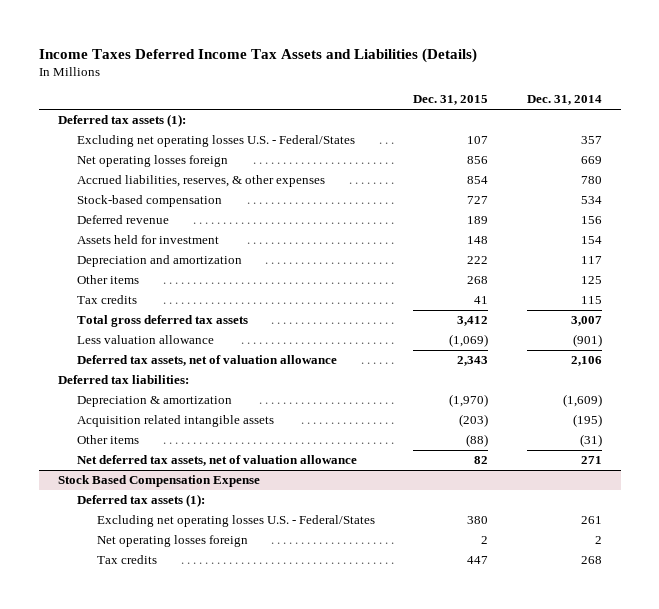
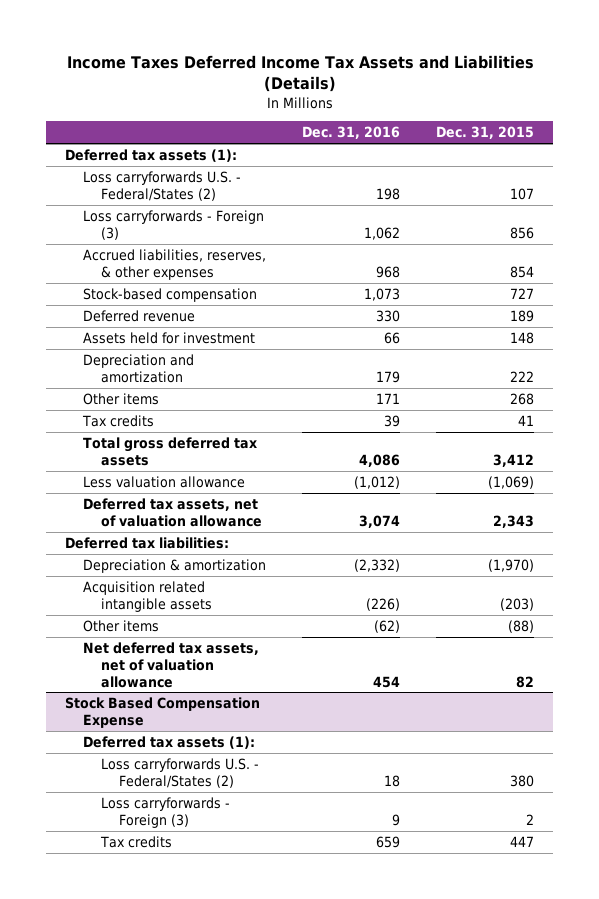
[526,95,602,106] Dec. 31, 2014 -> none
none -> [302,126,401,140] Dec. 31, 2016
[77,135,356,148] Excluding net operating losses U.S. - Federal/States -> [82,170,241,201] Loss carryforwards U.S. - Federal/States (2)
[77,155,229,168] Net operating losses foreign -> [82,209,264,240] Loss carryforwards - Foreign (3)
[97,515,376,528] Excluding net operating losses U.S. - Federal/States -> [100,757,259,788] Loss carryforwards U.S. - Federal/States (2)
[97,535,249,548] Net operating losses foreign -> [100,796,230,828] Loss carryforwards - Foreign (3)

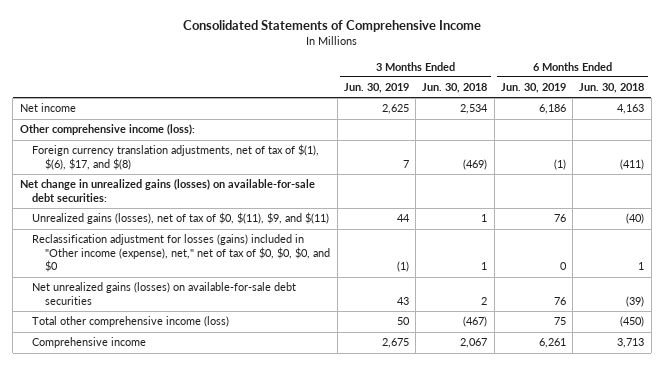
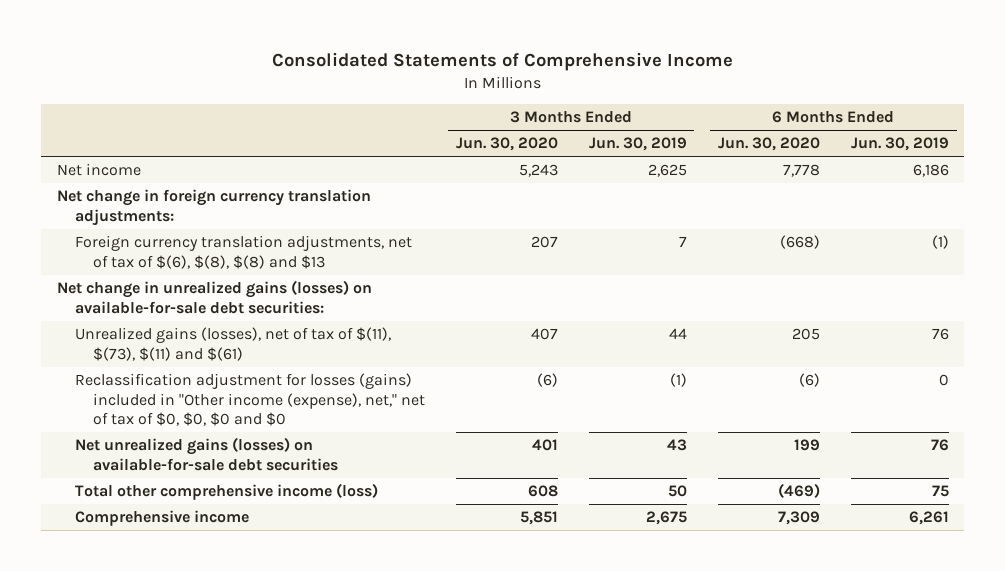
[422,83,488,94] Jun. 30, 2018 -> none
[579,83,645,94] Jun. 30, 2018 -> none
none -> [455,137,558,152] Jun. 30, 2020
none -> [717,137,820,152] Jun. 30, 2020
[19,124,195,136] Other comprehensive income (loss): -> none
none -> [56,189,371,226] Net change in foreign currency translation adjustments:
[32,144,320,170] Foreign currency translation adjustments, net of tax of $(1), $(6), $17, and $(8) -> [74,235,412,269] Foreign currency translation adjustments, net of tax of $(6), $(8), $(8) and $13
[32,212,330,225] Unrealized gains (losses), net of tax of $0, $(11), $9, and $(11) -> [74,327,391,361] Unrealized gains (losses), net of tax of $(11), $(73), $(11) and $(61)
[32,234,331,273] Reclassification adjustment for losses (gains) included in "Other income (expense), net," net of tax of $0, $0, $0, and $0 -> [74,373,425,427] Reclassification adjustment for losses (gains) included in "Other income (expense), net," net of tax of $0, $0, $0 and $0

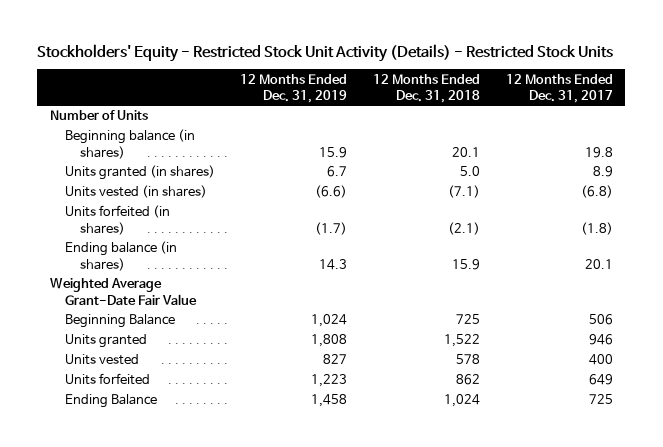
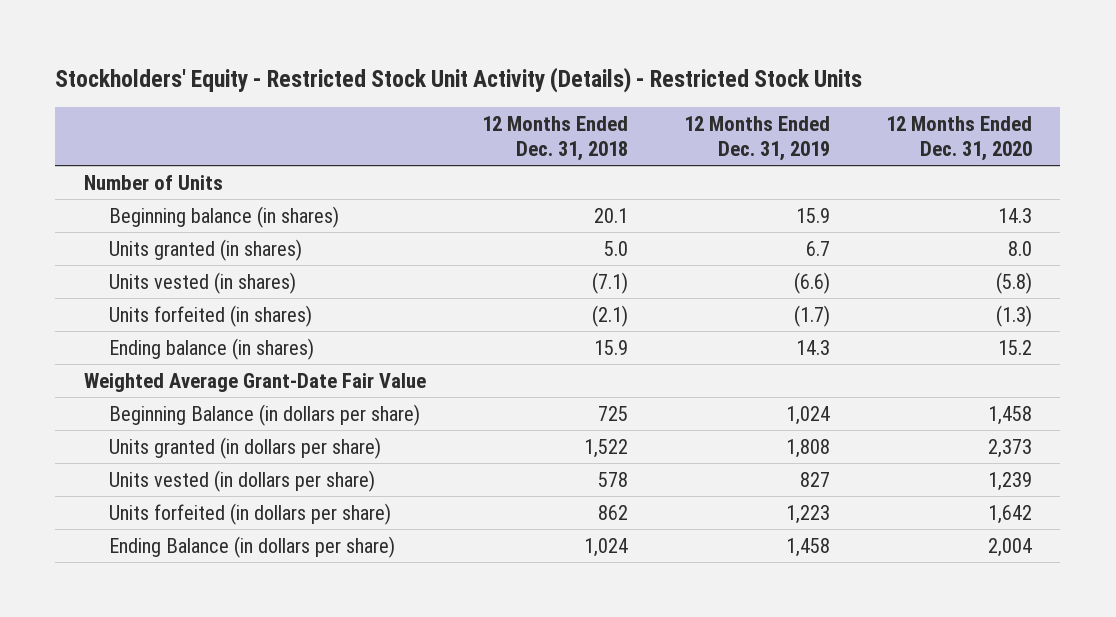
[505,73,613,103] 12 Months Ended Dec. 31, 2017 -> none
none -> [886,115,1033,162] 12 Months Ended Dec. 31, 2020
[64,314,175,329] Beginning Balance -> [108,403,420,426] Beginning Balance (in dollars per share)
[64,334,147,349] Units granted -> [108,436,381,459] Units granted (in dollars per share)
[64,354,139,366] Units vested -> [108,469,375,492] Units vested (in dollars per share)
[64,373,150,386] Units forfeited -> [108,502,391,525] Units forfeited (in dollars per share)
[64,394,157,409] Ending Balance -> [108,535,395,558] Ending Balance (in dollars per share)

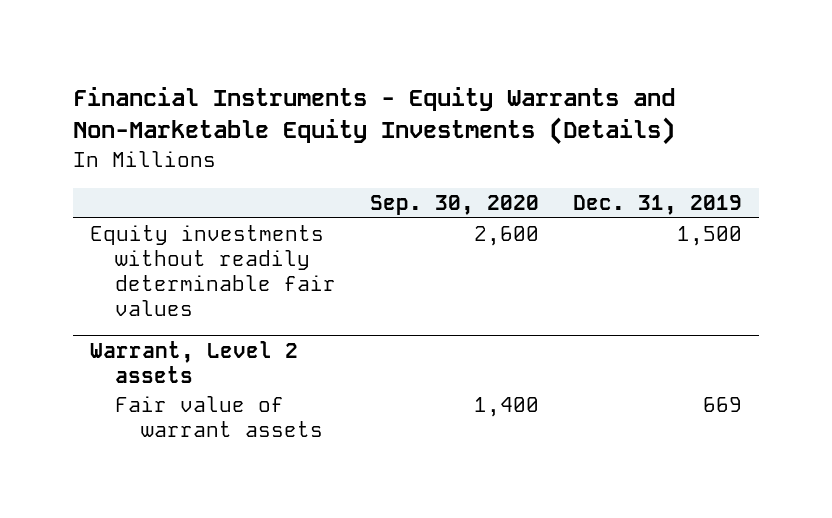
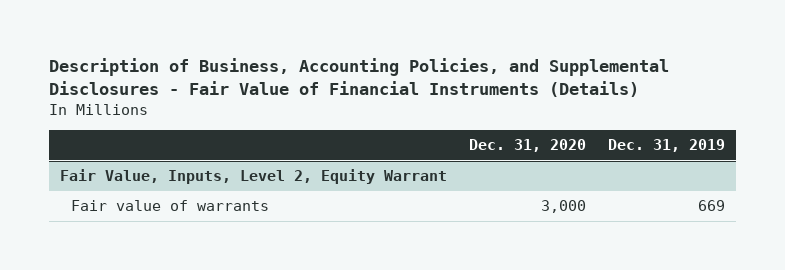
[72,86,675,146] Financial Instruments - Equity Warrants and Non-Marketable Equity Investments (Details) -> [49,58,670,98] Description of Business, Accounting Policies, and Supplemental Disclosures - Fair Value of Financial Instruments (Details)
[370,195,540,216] Sep. 30, 2020 -> none
none -> [469,139,587,153] Dec. 31, 2020
[89,225,337,316] Equity investments without readily determinable fair values -> none
[89,340,298,383] Warrant, Level 2 assets -> none
none -> [60,169,448,185] Fair Value, Inputs, Level 2, Equity Warrant
[115,396,323,438] Fair value of warrant assets -> [70,200,269,212] Fair value of warrants

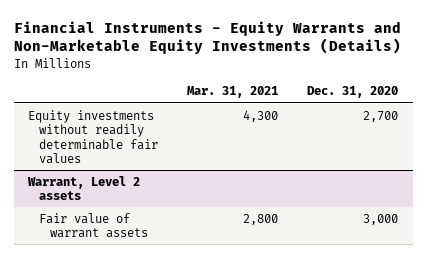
[49,58,670,98] Description of Business, Accounting Policies, and Supplemental Disclosures - Fair Value of Financial Instruments (Details) -> [13,20,401,55] Financial Instruments - Equity Warrants and Non-Marketable Equity Investments (Details)
[608,139,726,153] Dec. 31, 2019 -> none
none -> [187,86,279,99] Mar. 31, 2021
[60,169,448,185] Fair Value, Inputs, Level 2, Equity Warrant -> none
none -> [28,109,159,165] Equity investments without readily determinable fair values
none -> [27,175,141,201] Warrant, Level 2 assets
[70,200,269,212] Fair value of warrants -> [39,212,149,239] Fair value of warrant assets

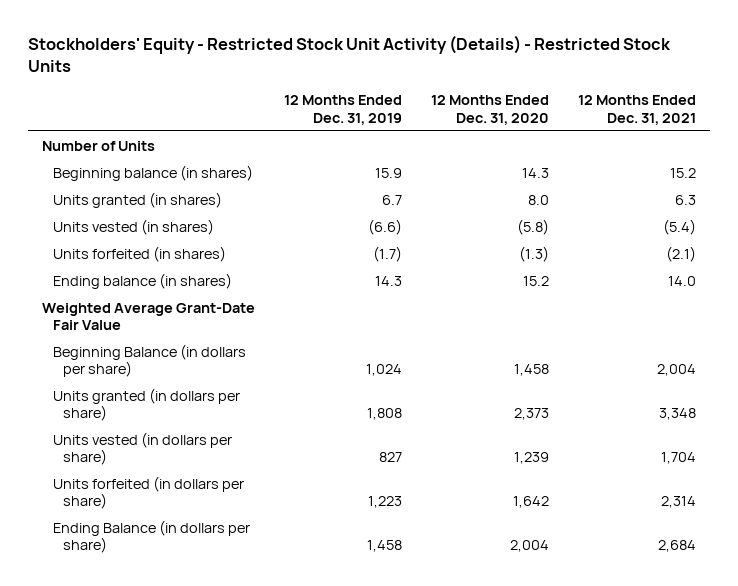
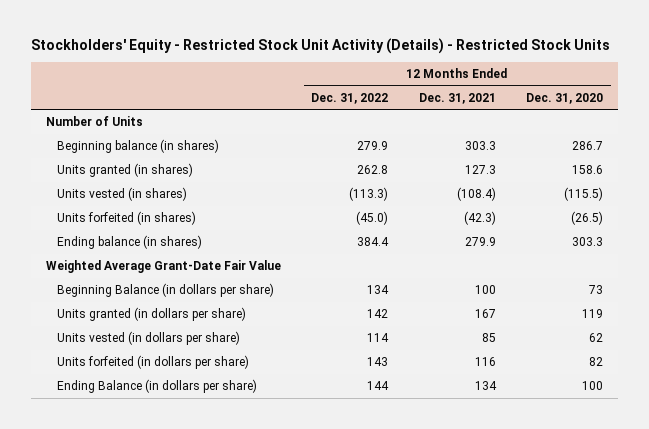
[284,95,403,125] 12 Months Ended Dec. 31, 2019 -> none
none -> [311,92,389,104] Dec. 31, 2022
[522,167,550,178] 14.3 -> [572,141,604,151] 286.7
[669,167,696,178] 15.2 -> [464,141,496,151] 303.3
[528,194,550,205] 8.0 -> [572,165,604,175] 158.6
[674,194,696,205] 6.3 -> [464,165,496,175] 127.3
[517,218,550,235] (5.8) -> [564,187,604,202] (115.5)
[662,218,696,235] (5.4) -> [456,187,496,202] (108.4)
[519,245,550,262] (1.3) -> [571,211,604,226] (26.5)
[665,245,696,262] (2.1) -> [463,211,496,226] (42.3)
[523,275,550,286] 15.2 -> [572,237,604,247] 303.3
[667,275,696,286] 14.0 -> [464,237,496,247] 279.9
[514,364,550,377] 1,458 -> [589,285,604,295] 73
[656,364,696,377] 2,004 -> [474,285,496,295] 100
[514,408,550,421] 2,373 -> [582,309,604,319] 119
[658,408,696,421] 3,348 -> [474,309,496,319] 167
[514,452,550,465] 1,239 -> [589,333,604,343] 62
[660,452,696,465] 1,704 -> [481,333,496,343] 85
[513,496,550,509] 1,642 -> [589,357,604,367] 82
[660,496,696,509] 2,314 -> [474,357,496,367] 116
[510,540,550,553] 2,004 -> [582,381,604,391] 100
[657,540,696,553] 2,684 -> [474,381,497,391] 134

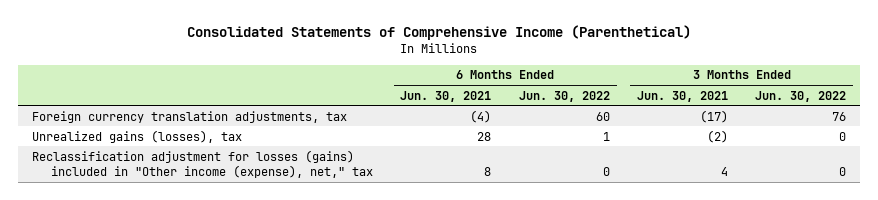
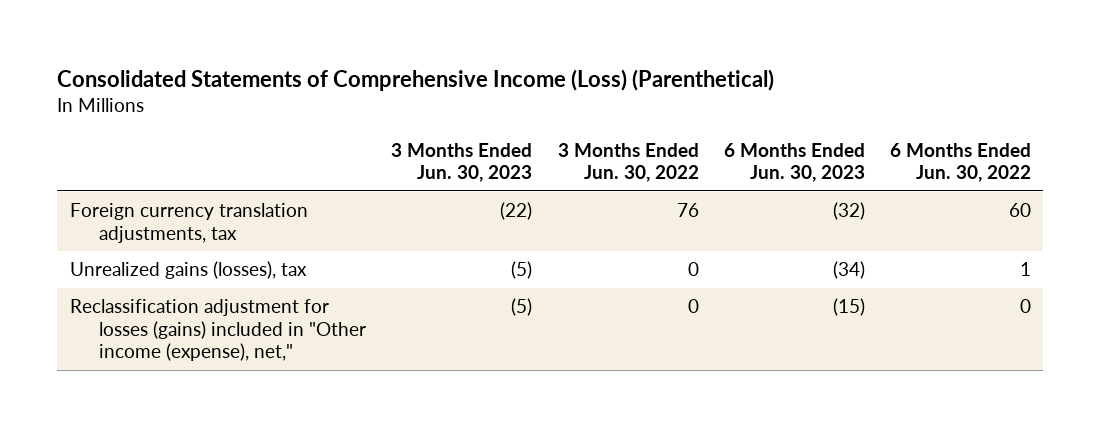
[187,24,692,40] Consolidated Statements of Comprehensive Income (Parenthetical) -> [57,68,775,91] Consolidated Statements of Comprehensive Income (Loss) (Parenthetical)
[400,90,492,102] Jun. 30, 2021 -> none
[637,90,729,102] Jun. 30, 2021 -> none
none -> [391,142,533,183] 3 Months Ended Jun. 30, 2023
none -> [723,142,865,183] 6 Months Ended Jun. 30, 2023
[32,149,374,178] Reclassification adjustment for losses (gains) included in "Other income (expense), net," tax -> [69,299,367,362] Reclassification adjustment for losses (gains) included in "Other income (expense), net,"

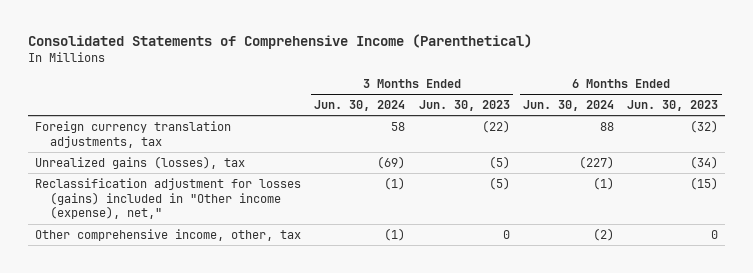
[57,68,775,91] Consolidated Statements of Comprehensive Income (Loss) (Parenthetical) -> [28,34,533,50] Consolidated Statements of Comprehensive Income (Parenthetical)
[557,142,699,183] 3 Months Ended Jun. 30, 2022 -> none
[889,142,1031,183] 6 Months Ended Jun. 30, 2022 -> none
none -> [314,100,406,112] Jun. 30, 2024
none -> [522,100,614,112] Jun. 30, 2024
none -> [34,228,301,241] Other comprehensive income, other, tax

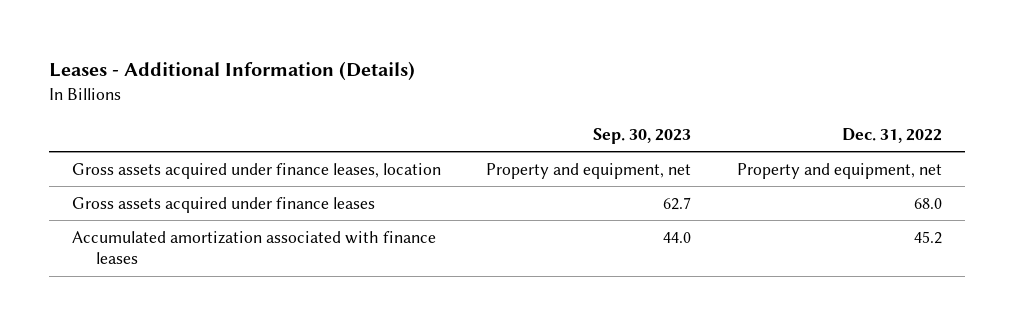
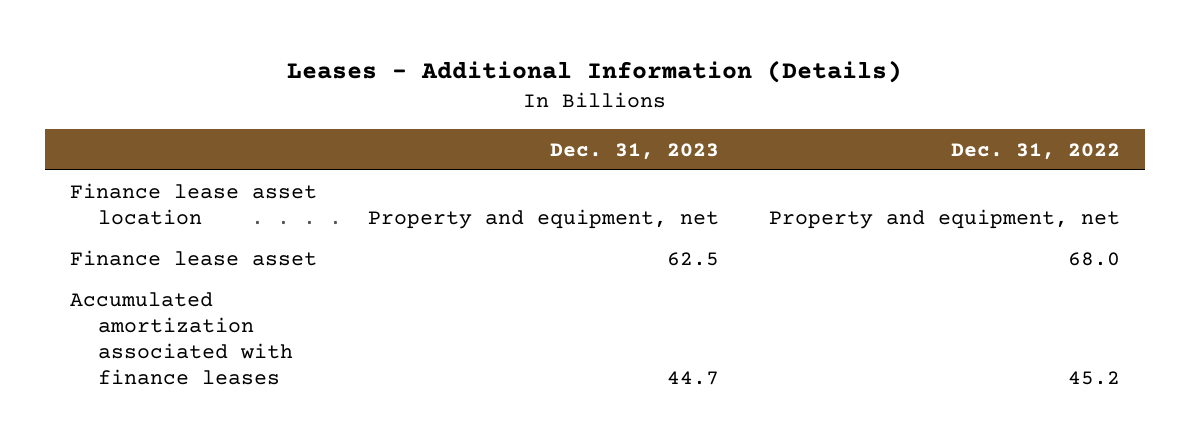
[593,127,692,144] Sep. 30, 2023 -> none
none -> [549,142,719,160] Dec. 31, 2023
[71,162,441,179] Gross assets acquired under finance leases, location -> [70,182,318,225] Finance lease asset location
[71,196,375,213] Gross assets acquired under finance leases -> [70,249,318,266] Finance lease asset

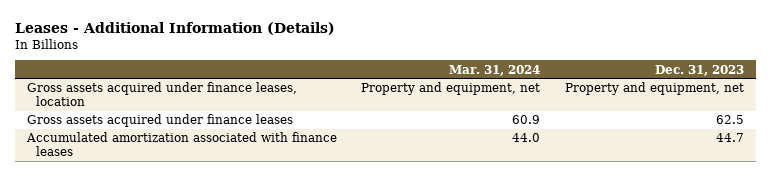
[951,142,1121,160] Dec. 31, 2022 -> none
none -> [449,64,541,76] Mar. 31, 2024
[70,182,318,225] Finance lease asset location -> [26,82,297,106] Gross assets acquired under finance leases, location
[70,249,318,266] Finance lease asset -> [26,114,293,128] Gross assets acquired under finance leases

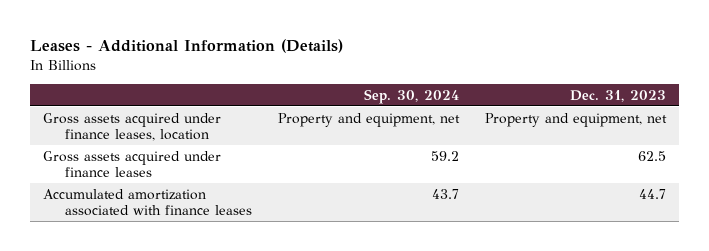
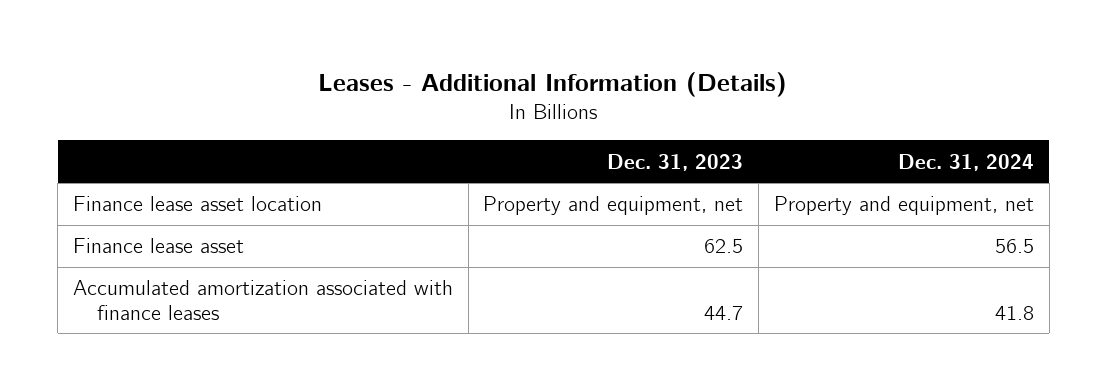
[364,88,460,104] Sep. 30, 2024 -> none
none -> [898,153,1035,171] Dec. 31, 2024
[42,112,221,142] Gross assets acquired under finance leases, location -> [72,196,322,212] Finance lease asset location
[42,150,221,178] Gross assets acquired under finance leases -> [72,238,244,254] Finance lease asset

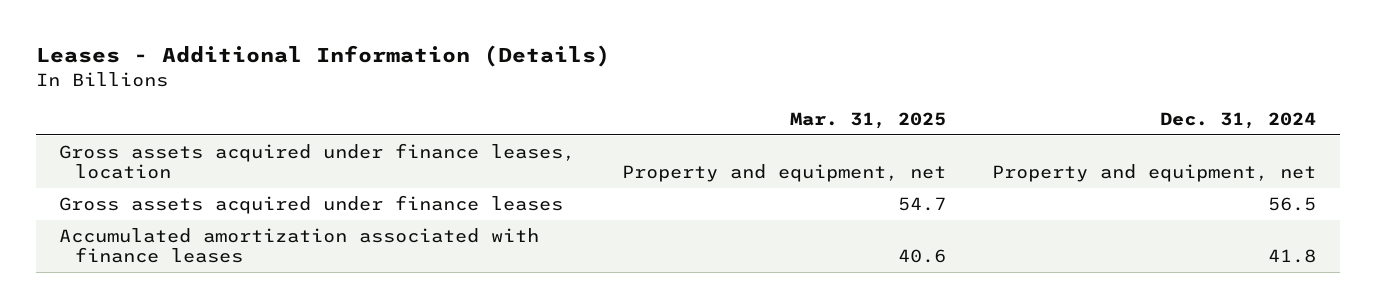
[607,153,744,171] Dec. 31, 2023 -> none
none -> [789,111,946,129] Mar. 31, 2025
[72,196,322,212] Finance lease asset location -> [59,142,576,180] Gross assets acquired under finance leases, location
[72,238,244,254] Finance lease asset -> [59,194,564,214] Gross assets acquired under finance leases

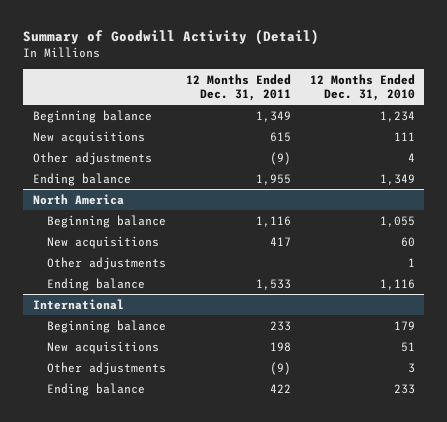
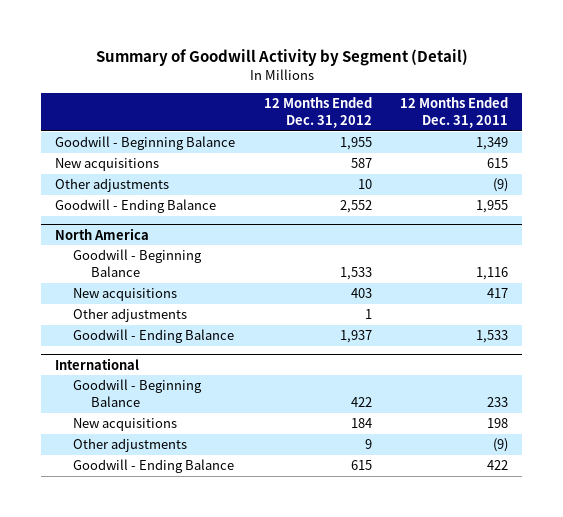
[23,29,320,46] Summary of Goodwill Activity (Detail) -> [95,48,468,66] Summary of Goodwill Activity by Segment (Detail)
[309,73,415,102] 12 Months Ended Dec. 31, 2010 -> none
none -> [263,97,372,129] 12 Months Ended Dec. 31, 2012
[32,109,152,123] Beginning balance -> [55,136,236,151] Goodwill - Beginning Balance
[32,172,131,186] Ending balance -> [55,199,217,214] Goodwill - Ending Balance
[47,214,167,228] Beginning balance -> [73,249,203,278] Goodwill - Beginning Balance
[47,277,146,291] Ending balance -> [73,329,235,344] Goodwill - Ending Balance
[47,319,167,333] Beginning balance -> [73,379,203,408] Goodwill - Beginning Balance
[47,382,146,396] Ending balance -> [73,459,235,474] Goodwill - Ending Balance

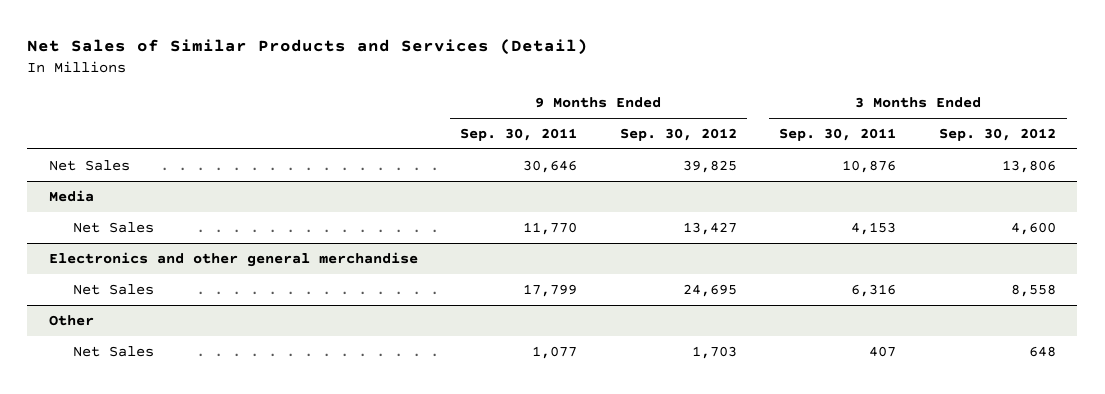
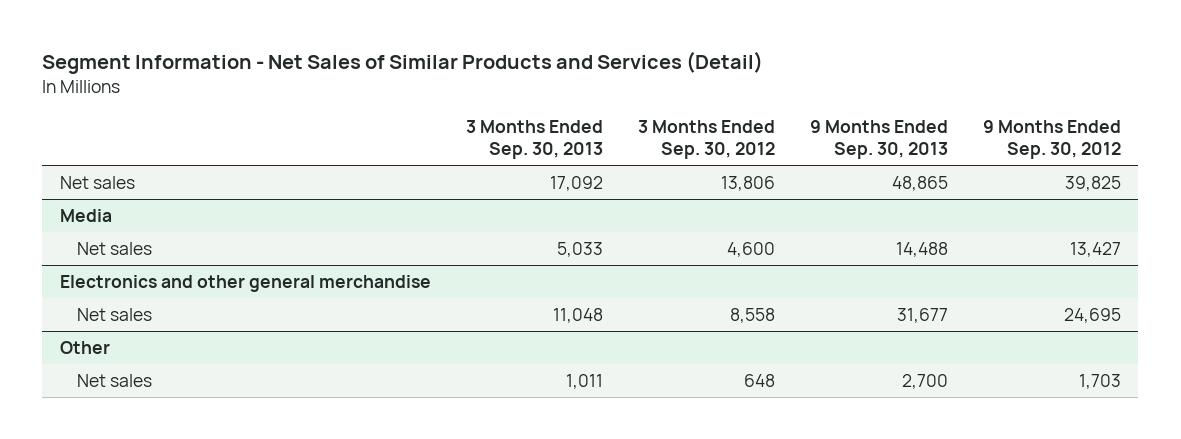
[27,39,589,56] Net Sales of Similar Products and Services (Detail) -> [42,51,764,75] Segment Information - Net Sales of Similar Products and Services (Detail)
[460,127,578,141] Sep. 30, 2011 -> none
[779,127,897,141] Sep. 30, 2011 -> none
none -> [465,120,603,159] 3 Months Ended Sep. 30, 2013
none -> [809,120,948,159] 9 Months Ended Sep. 30, 2013
[48,159,130,171] Net Sales -> [59,176,135,190] Net sales
[72,221,154,233] Net Sales -> [77,242,153,256] Net sales
[72,283,154,295] Net Sales -> [77,308,153,322] Net sales
[72,345,154,357] Net Sales -> [77,374,153,388] Net sales

